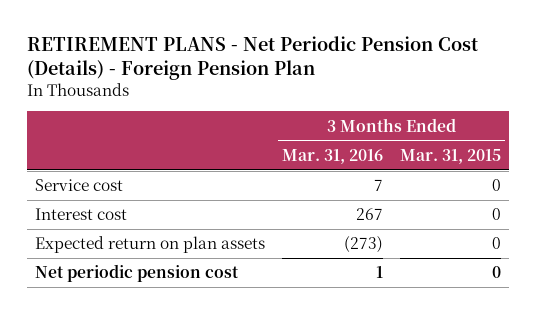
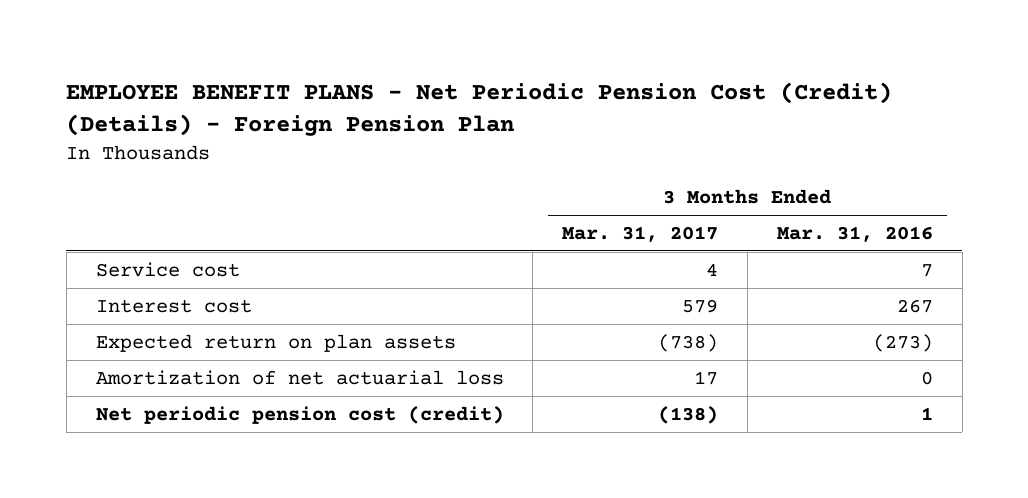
[26,35,478,80] RETIREMENT PLANS - Net Periodic Pension Cost (Details) - Foreign Pension Plan -> [66,81,893,136] EMPLOYEE BENEFIT PLANS - Net Periodic Pension Cost (Credit) (Details) - Foreign Pension Plan
[400,148,502,164] Mar. 31, 2015 -> none
none -> [562,226,719,243] Mar. 31, 2017
none -> [95,369,504,385] Amortization of net actuarial loss
[35,264,240,283] Net periodic pension cost -> [95,405,504,424] Net periodic pension cost (credit)

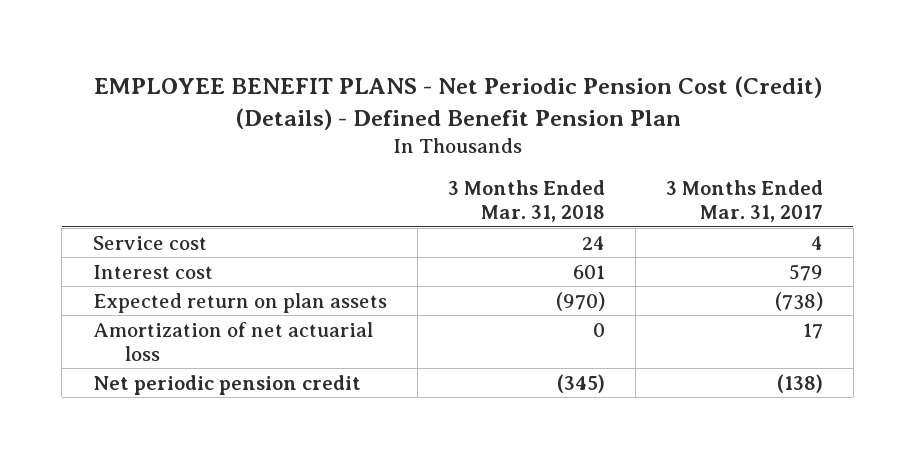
[66,81,893,136] EMPLOYEE BENEFIT PLANS - Net Periodic Pension Cost (Credit) (Details) - Foreign Pension Plan -> [93,75,822,130] EMPLOYEE BENEFIT PLANS - Net Periodic Pension Cost (Credit) (Details) - Defined Benefit Pension Plan
[776,226,933,243] Mar. 31, 2016 -> none
none -> [447,180,605,223] 3 Months Ended Mar. 31, 2018
[95,405,504,424] Net periodic pension cost (credit) -> [92,374,361,395] Net periodic pension credit

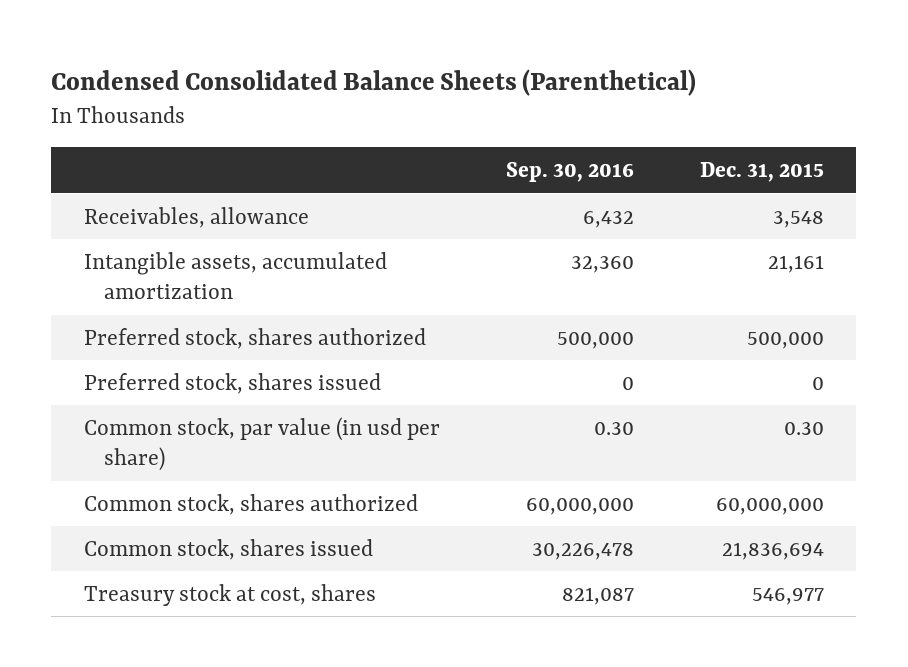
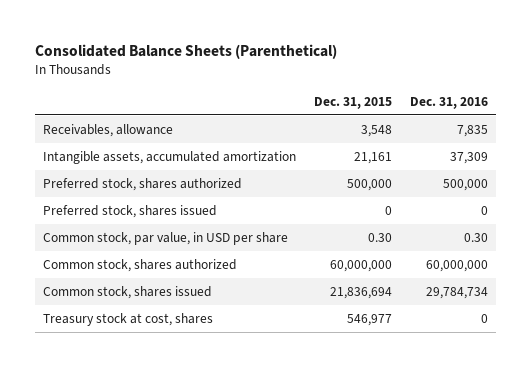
[51,68,697,96] Condensed Consolidated Balance Sheets (Parenthetical) -> [34,43,337,59] Consolidated Balance Sheets (Parenthetical)
[505,161,634,182] Sep. 30, 2016 -> none
none -> [409,96,488,109] Dec. 31, 2016
[84,416,441,471] Common stock, par value (in usd per share) -> [43,232,289,246] Common stock, par value, in USD per share

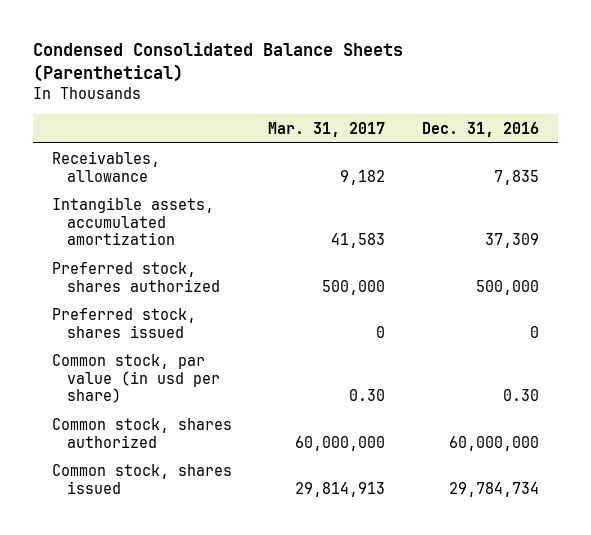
[34,43,337,59] Consolidated Balance Sheets (Parenthetical) -> [33,42,404,83] Condensed Consolidated Balance Sheets (Parenthetical)
[314,96,393,109] Dec. 31, 2015 -> none
none -> [268,121,386,137] Mar. 31, 2017
[43,232,289,246] Common stock, par value, in USD per share -> [51,353,221,404] Common stock, par value (in usd per share)
[43,313,214,327] Treasury stock at cost, shares -> none

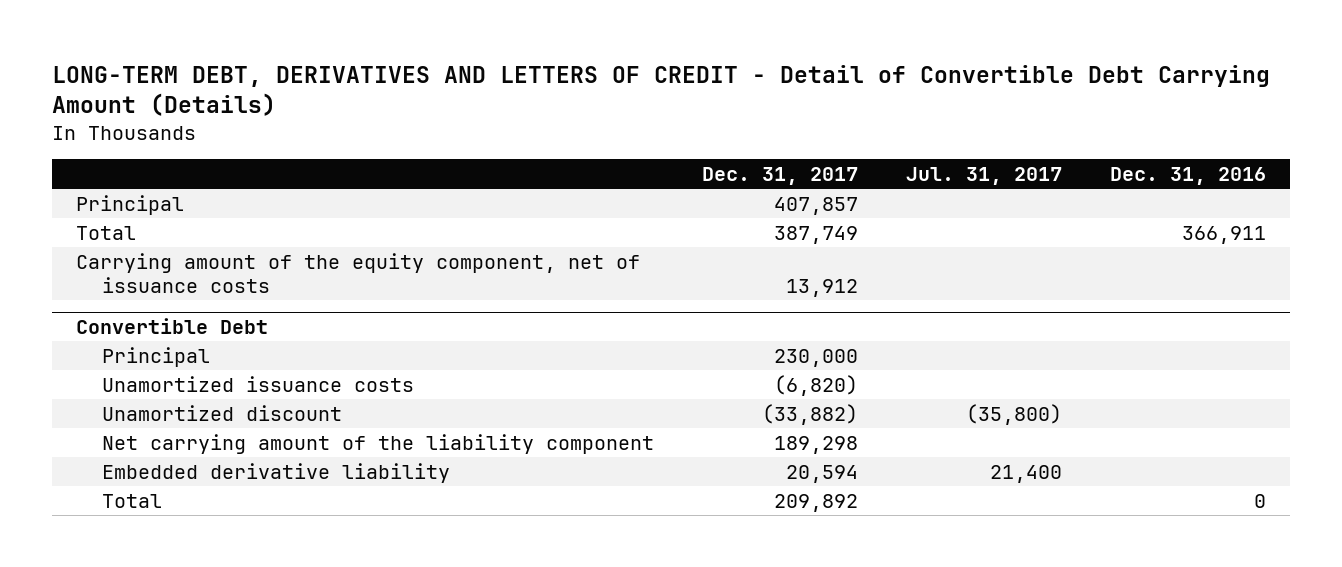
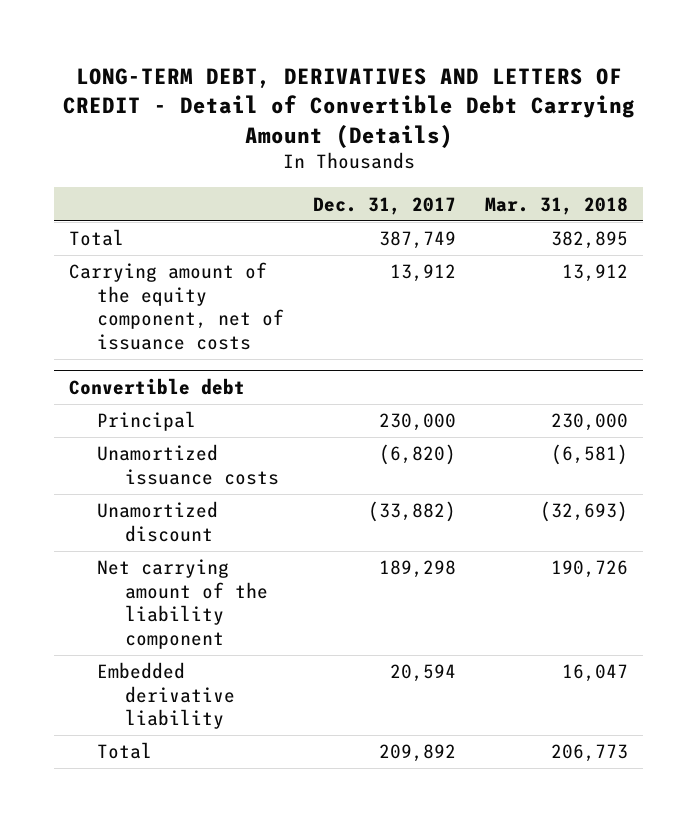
[905,167,1062,186] Jul. 31, 2017 -> none
[1109,167,1266,186] Dec. 31, 2016 -> none
none -> [485,196,629,215] Mar. 31, 2018
[75,194,184,215] Principal -> none
[75,317,268,334] Convertible Debt -> [69,378,246,396] Convertible debt

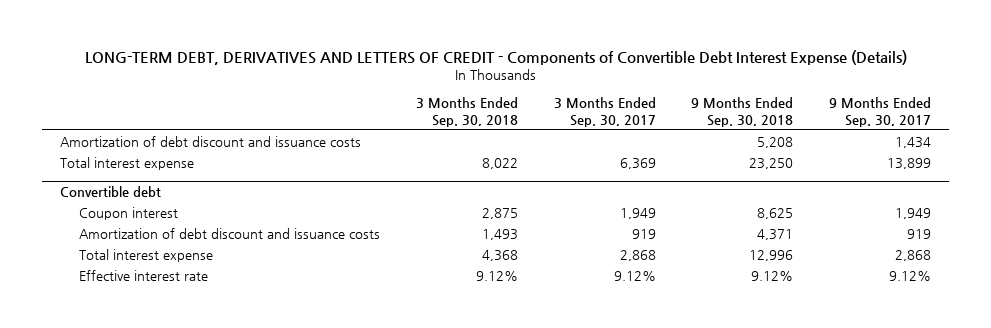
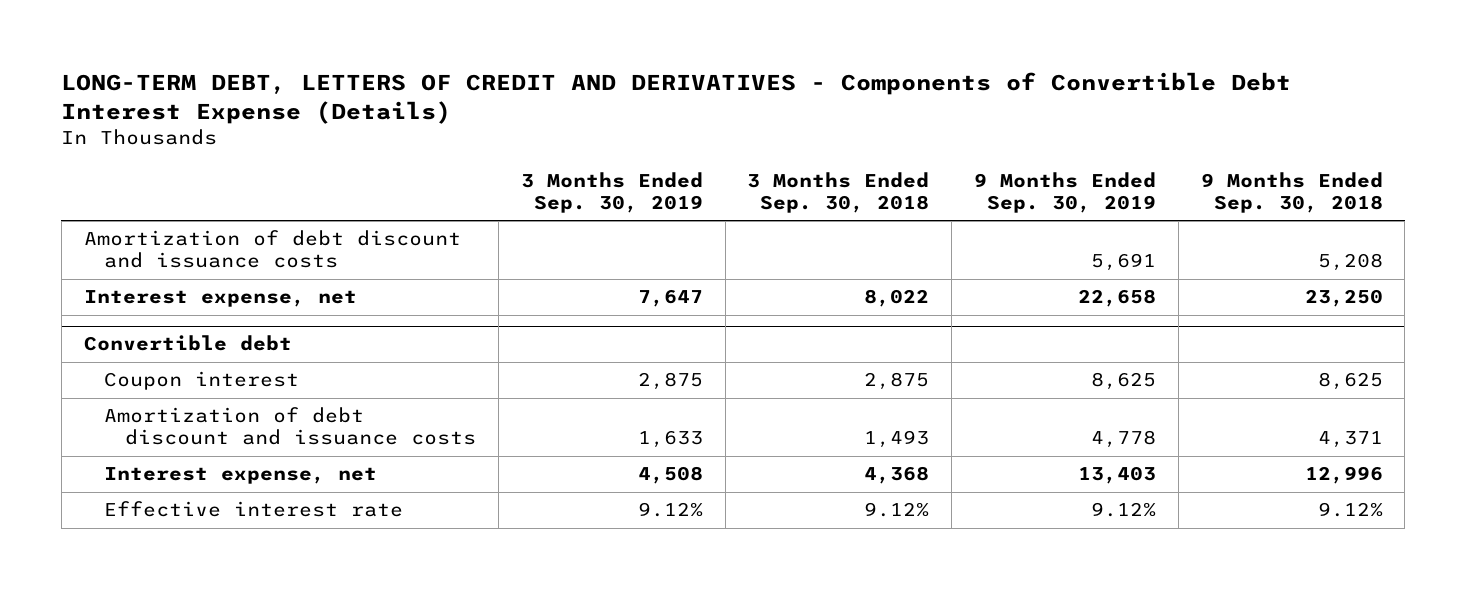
[84,50,907,66] LONG-TERM DEBT, DERIVATIVES AND LETTERS OF CREDIT - Components of Convertible Debt Interest Expense (Details) -> [61,72,1292,125] LONG-TERM DEBT, LETTERS OF CREDIT AND DERIVATIVES - Components of Convertible Debt Interest Expense (Details)
[553,97,656,127] 3 Months Ended Sep. 30, 2017 -> none
[829,97,932,127] 9 Months Ended Sep. 30, 2017 -> none
none -> [520,171,703,214] 3 Months Ended Sep. 30, 2019
none -> [974,171,1157,214] 9 Months Ended Sep. 30, 2019
[60,157,195,171] Total interest expense -> [83,290,357,308] Interest expense, net
[78,249,213,263] Total interest expense -> [104,467,378,485] Interest expense, net

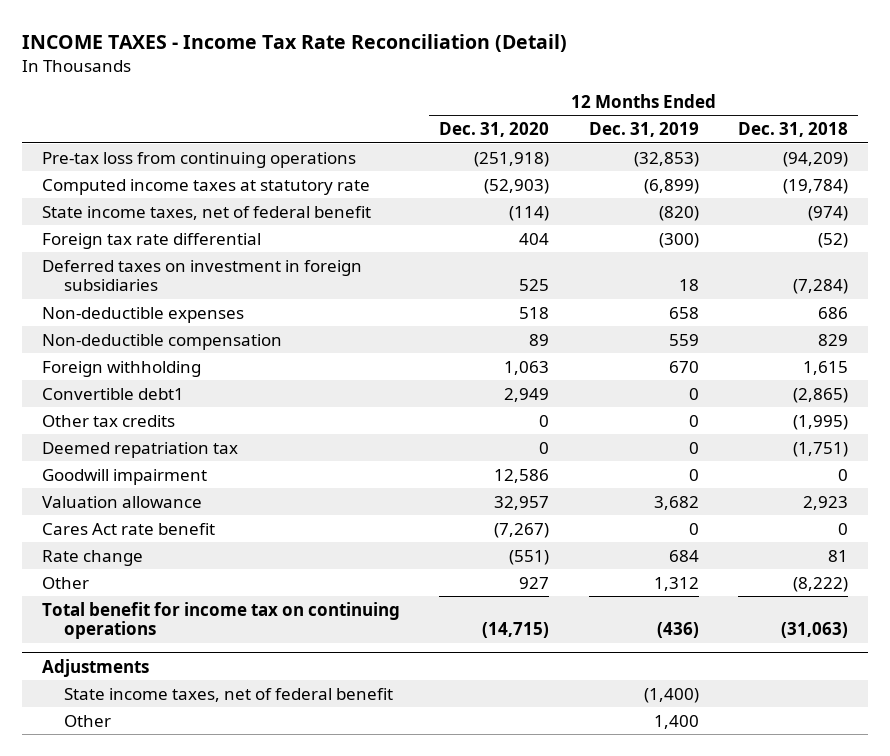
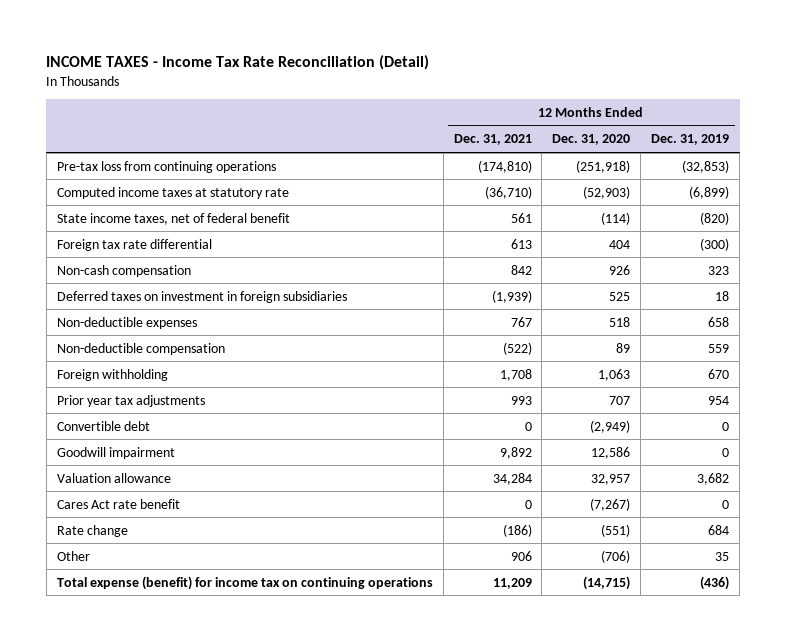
[738,122,849,138] Dec. 31, 2018 -> none
none -> [453,134,532,146] Dec. 31, 2021
none -> [56,264,191,277] Non-cash compensation
[41,414,175,427] Other tax credits -> none
[41,441,238,458] Deemed repatriation tax -> none
none -> [56,394,205,407] Prior year tax adjustments
[41,387,184,400] Convertible debt1 -> [56,420,150,431] Convertible debt
[504,387,550,402] 2,949 -> [590,419,631,433] (2,949)
[41,658,149,677] Adjustments -> none
[64,687,394,702] State income taxes, net of federal benefit -> none
[64,714,112,727] Other -> none
[519,576,550,589] 927 -> [601,549,631,563] (706)
[653,576,699,591] 1,312 -> [715,551,730,561] 35
[41,601,400,640] Total benefit for income tax on continuing operations -> [56,575,433,590] Total expense (benefit) for income tax on continuing operations

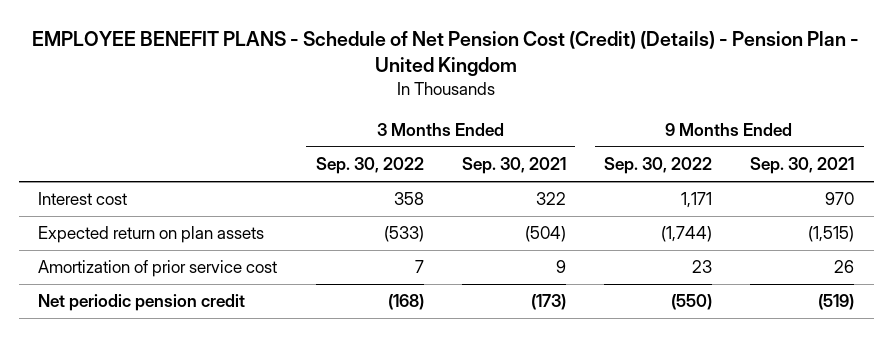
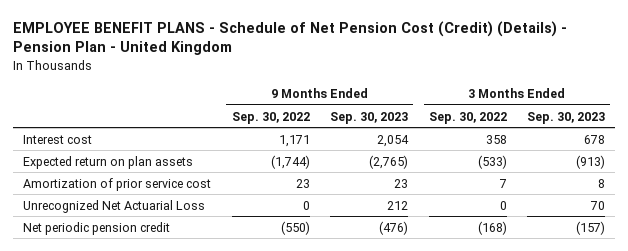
[461,157,566,175] Sep. 30, 2021 -> none
[750,157,855,175] Sep. 30, 2021 -> none
none -> [330,111,409,124] Sep. 30, 2023
none -> [527,111,606,124] Sep. 30, 2023
none -> [23,199,206,213] Unrecognized Net Actuarial Loss

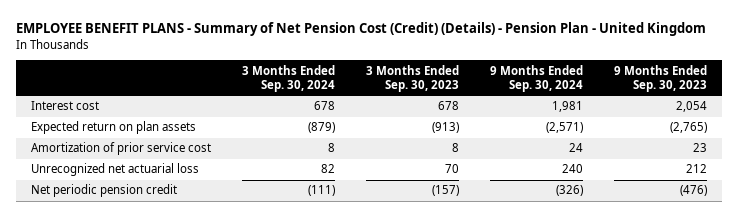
[12,20,567,56] EMPLOYEE BENEFIT PLANS - Schedule of Net Pension Cost (Credit) (Details) - Pension Plan - United Kingdom -> [15,22,706,37] EMPLOYEE BENEFIT PLANS - Summary of Net Pension Cost (Credit) (Details) - Pension Plan - United Kingdom
[231,111,310,124] Sep. 30, 2022 -> none
[428,111,507,124] Sep. 30, 2022 -> none
none -> [241,64,335,93] 3 Months Ended Sep. 30, 2024
none -> [489,64,583,93] 9 Months Ended Sep. 30, 2024
[23,199,206,213] Unrecognized Net Actuarial Loss -> [31,163,200,177] Unrecognized net actuarial loss

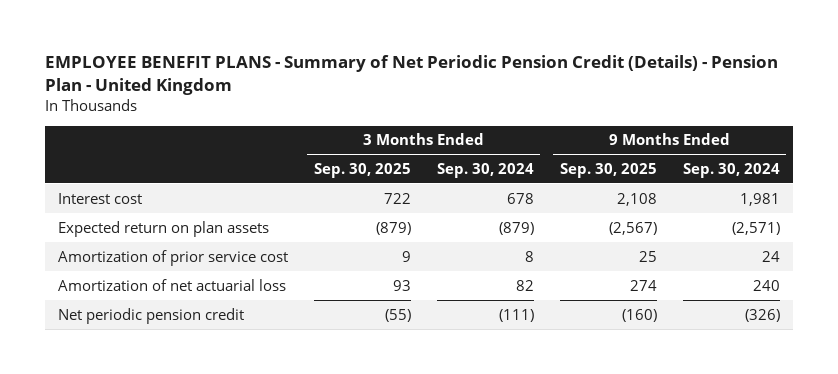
[15,22,706,37] EMPLOYEE BENEFIT PLANS - Summary of Net Pension Cost (Credit) (Details) - Pension Plan - United Kingdom -> [44,54,778,95] EMPLOYEE BENEFIT PLANS - Summary of Net Periodic Pension Credit (Details) - Pension Plan - United Kingdom
[365,64,459,93] 3 Months Ended Sep. 30, 2023 -> none
[613,64,707,93] 9 Months Ended Sep. 30, 2023 -> none
none -> [313,162,411,178] Sep. 30, 2025
none -> [559,162,657,178] Sep. 30, 2025
[31,163,200,177] Unrecognized net actuarial loss -> [57,278,286,291] Amortization of net actuarial loss

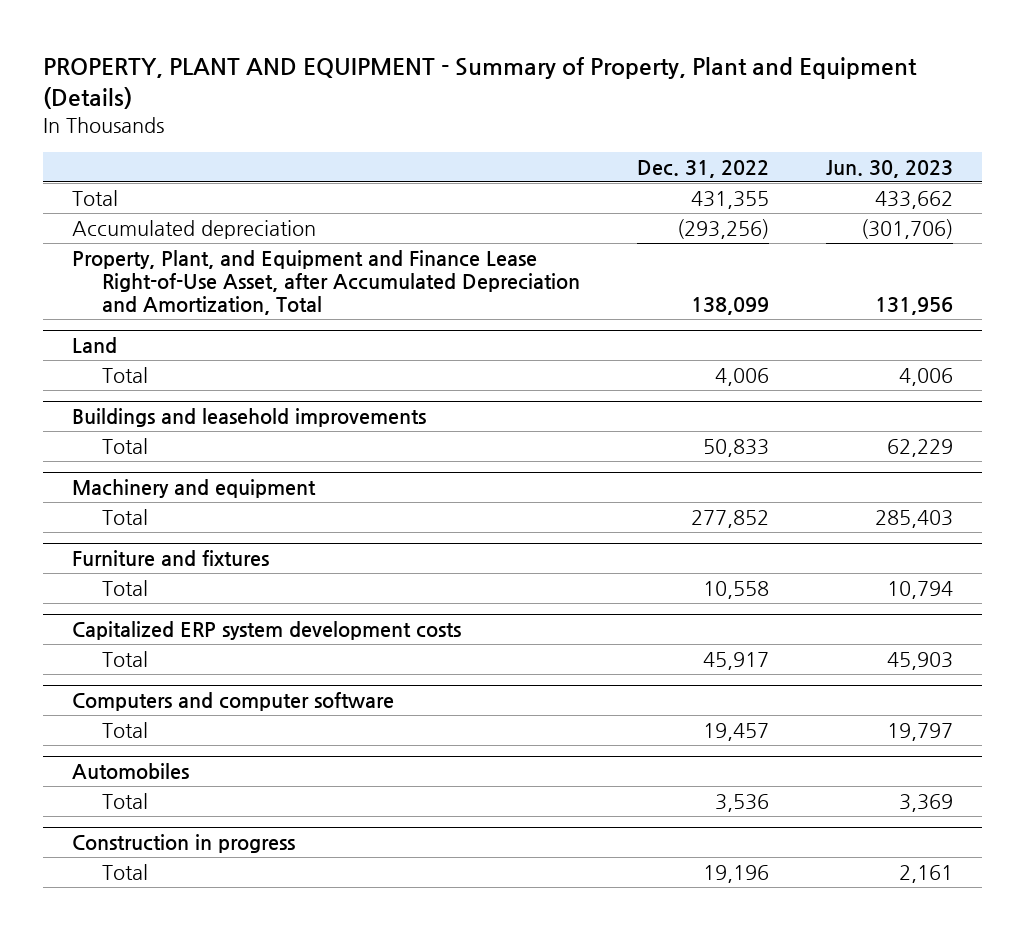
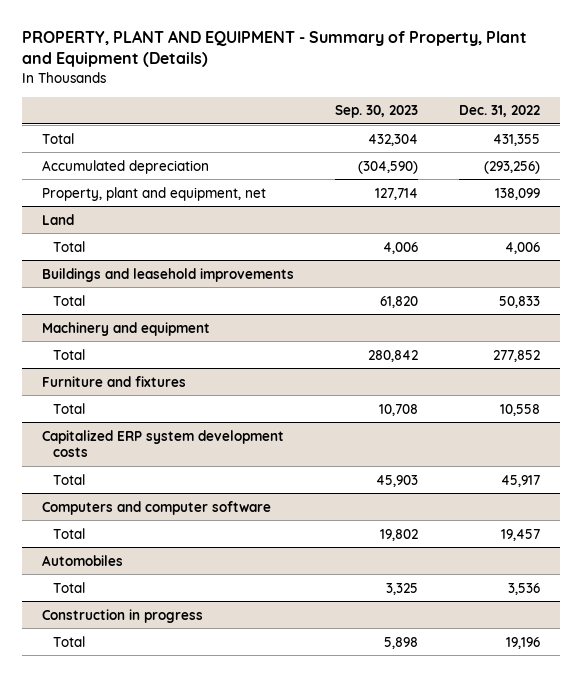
[826,160,954,179] Jun. 30, 2023 -> none
none -> [335,105,419,119] Sep. 30, 2023
[71,249,581,316] Property, Plant, and Equipment and Finance Lease Right-of-Use Asset, after Accumulated Depreciation and Amortization, Total -> [42,186,267,201] Property, plant and equipment, net

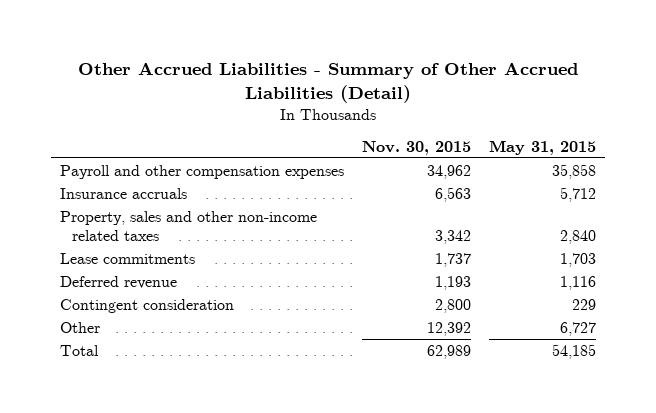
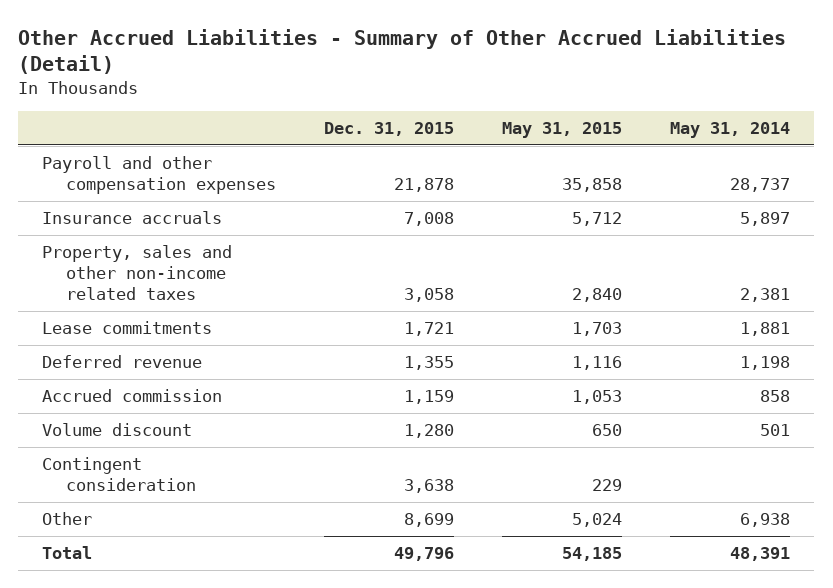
[361,140,471,155] Nov. 30, 2015 -> none
none -> [324,122,455,137] Dec. 31, 2015
none -> [670,122,791,139] May 31, 2014
none -> [42,389,223,403] Accrued commission
none -> [42,423,193,437] Volume discount
[559,321,596,336] 6,727 -> [572,513,623,528] 5,024

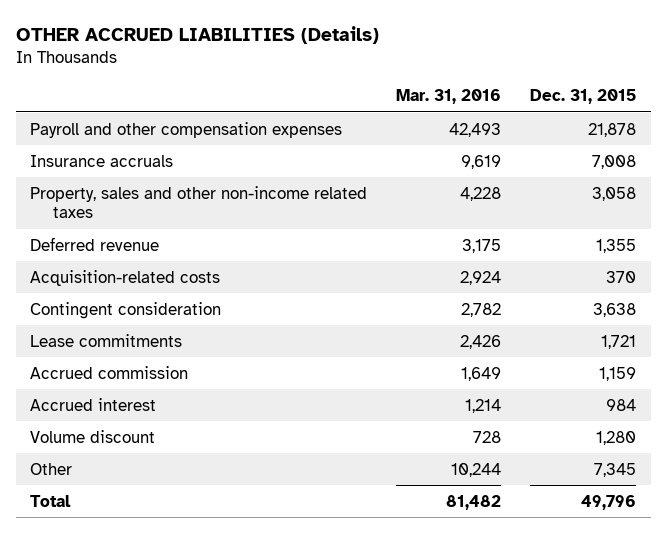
[18,28,787,75] Other Accrued Liabilities - Summary of Other Accrued Liabilities (Detail) -> [15,25,379,44] OTHER ACCRUED LIABILITIES (Details)
[502,122,623,139] May 31, 2015 -> none
[670,122,791,139] May 31, 2014 -> none
none -> [396,88,502,104] Mar. 31, 2016
none -> [30,269,221,286] Acquisition-related costs
[42,457,197,492] Contingent consideration -> [30,301,222,319] Contingent consideration
[42,321,213,335] Lease commitments -> [30,333,183,347] Lease commitments
none -> [30,397,157,411] Accrued interest
[404,513,455,528] 8,699 -> [594,462,637,477] 7,345

